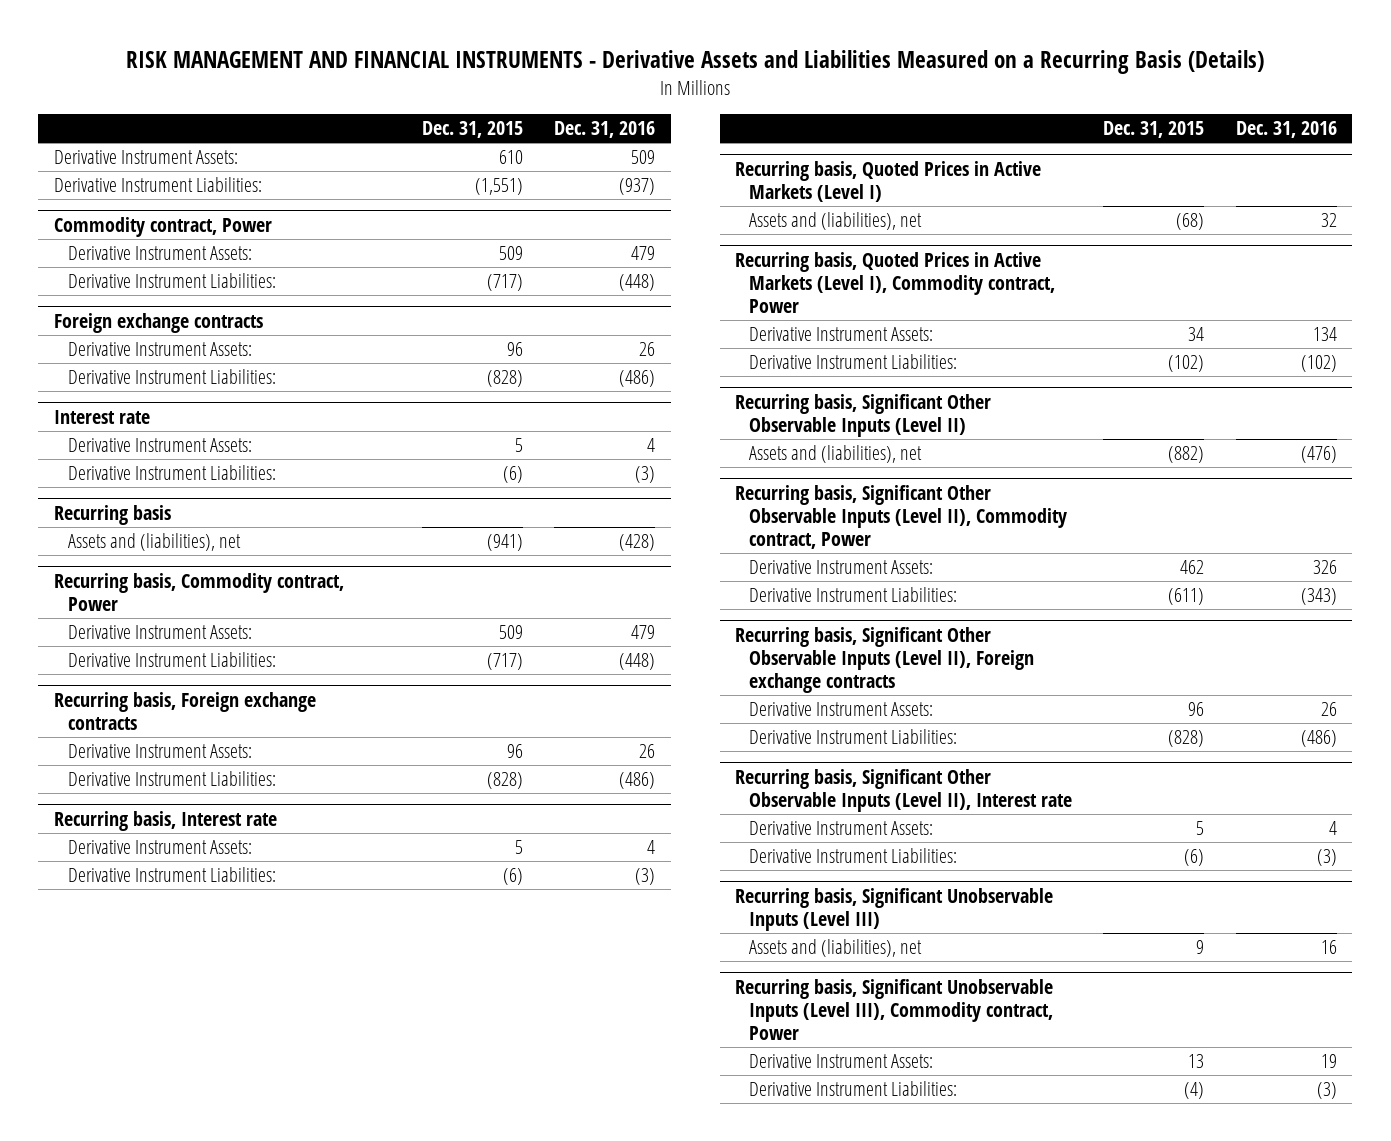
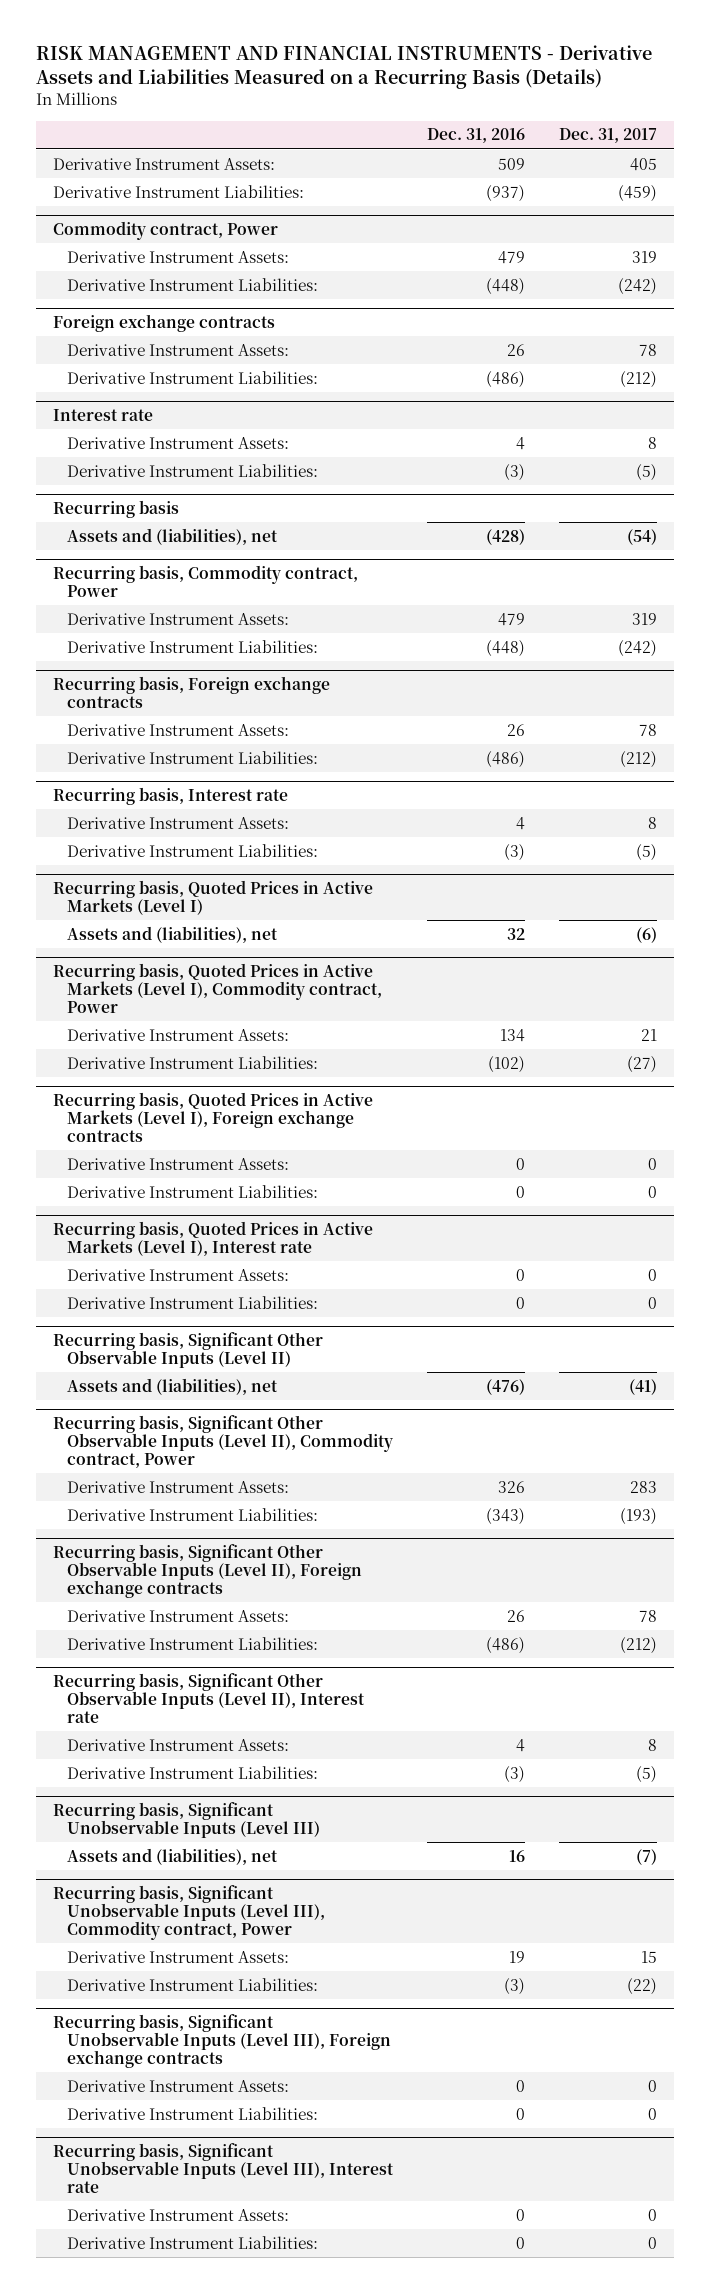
[422,120,524,138] Dec. 31, 2015 -> none
none -> [558,128,657,144] Dec. 31, 2017
none -> [52,1091,373,1143] Recurring basis, Quoted Prices in Active Markets (Level I), Foreign exchange contracts
none -> [66,1157,289,1170] Derivative Instrument Assets:
none -> [66,1184,318,1198] Derivative Instrument Liabilities:
none -> [52,1220,373,1256] Recurring basis, Quoted Prices in Active Markets (Level I), Interest rate
none -> [66,1268,289,1281] Derivative Instrument Assets:
none -> [66,1295,318,1309] Derivative Instrument Liabilities:
none -> [52,2013,391,2069] Recurring basis, Significant Unobservable Inputs (Level III), Foreign exchange contracts
none -> [66,2079,289,2092] Derivative Instrument Assets:
none -> [66,2106,318,2120] Derivative Instrument Liabilities:
none -> [52,2142,394,2194] Recurring basis, Significant Unobservable Inputs (Level III), Interest rate
none -> [66,2208,289,2221] Derivative Instrument Assets:
none -> [66,2235,318,2249] Derivative Instrument Liabilities:

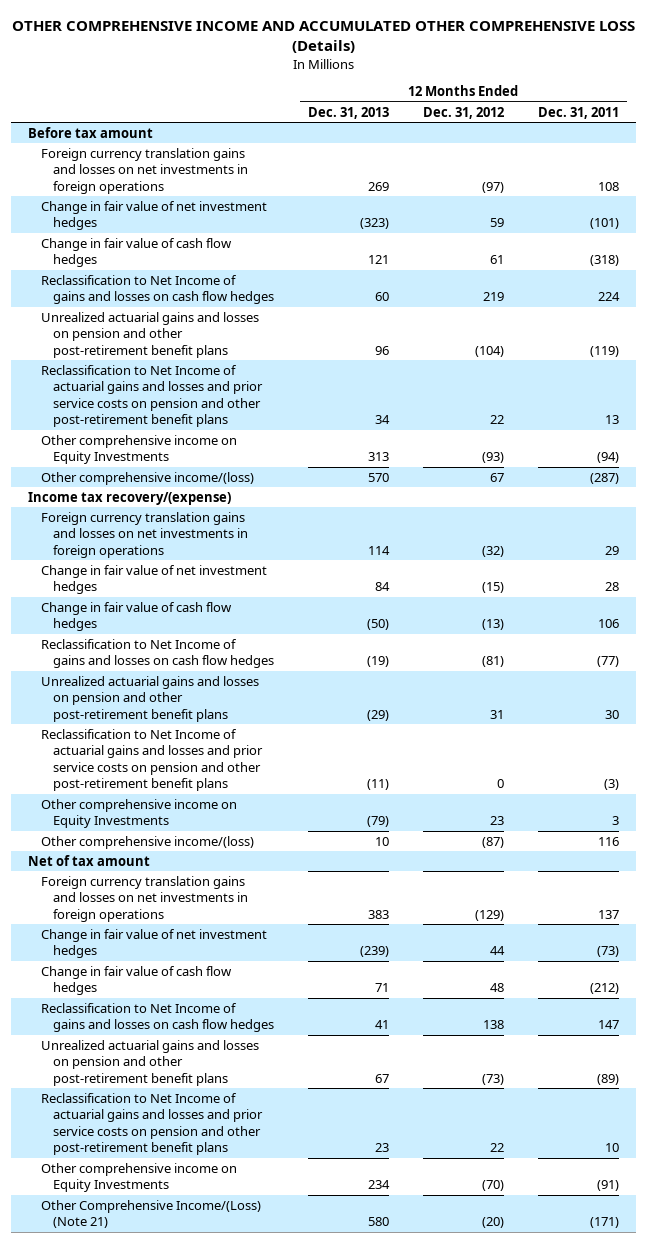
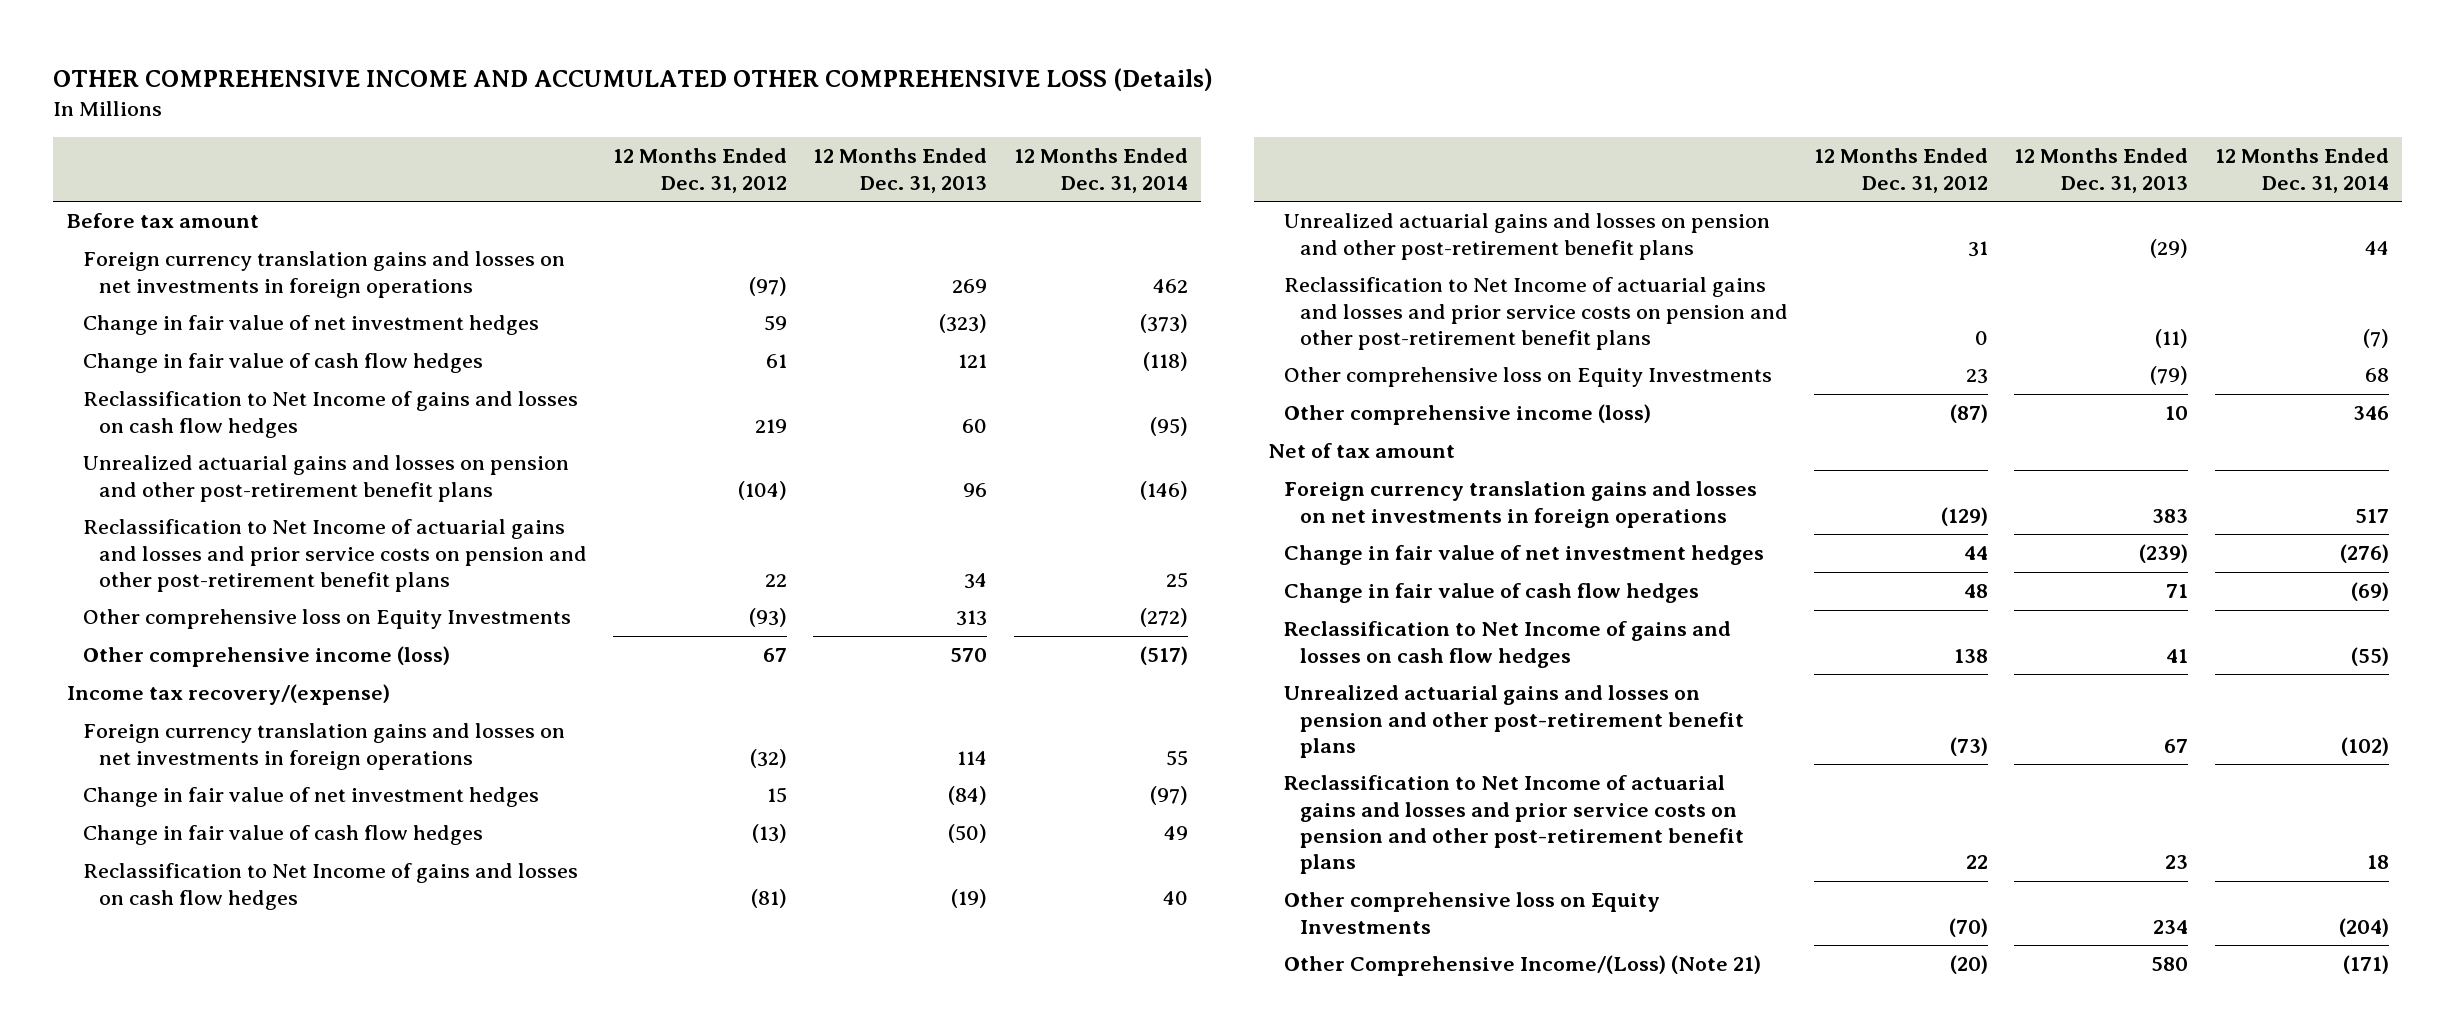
[537,106,619,119] Dec. 31, 2011 -> none
none -> [1013,148,1188,193] 12 Months Ended Dec. 31, 2014
[40,434,237,465] Other comprehensive income on Equity Investments -> [82,609,571,630] Other comprehensive loss on Equity Investments
[40,471,254,485] Other comprehensive income/(loss) -> [82,646,450,668] Other comprehensive income (loss)
[375,582,391,592] 84 -> [948,786,988,806] (84)
[481,582,504,594] (15) -> [767,787,788,804] 15
[40,798,237,829] Other comprehensive income on Equity Investments -> [1283,367,1772,388] Other comprehensive loss on Equity Investments
[40,835,254,849] Other comprehensive income/(loss) -> [1283,404,1651,426] Other comprehensive income (loss)
[40,1162,237,1193] Other comprehensive income on Equity Investments -> [1283,892,1660,934] Other comprehensive loss on Equity Investments

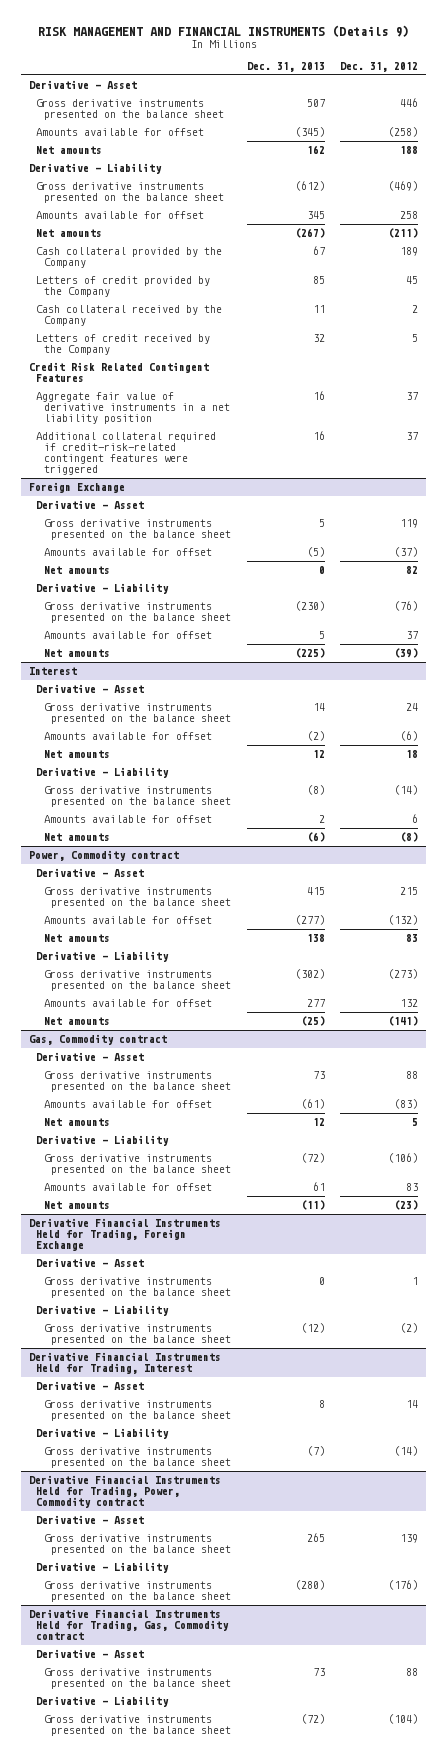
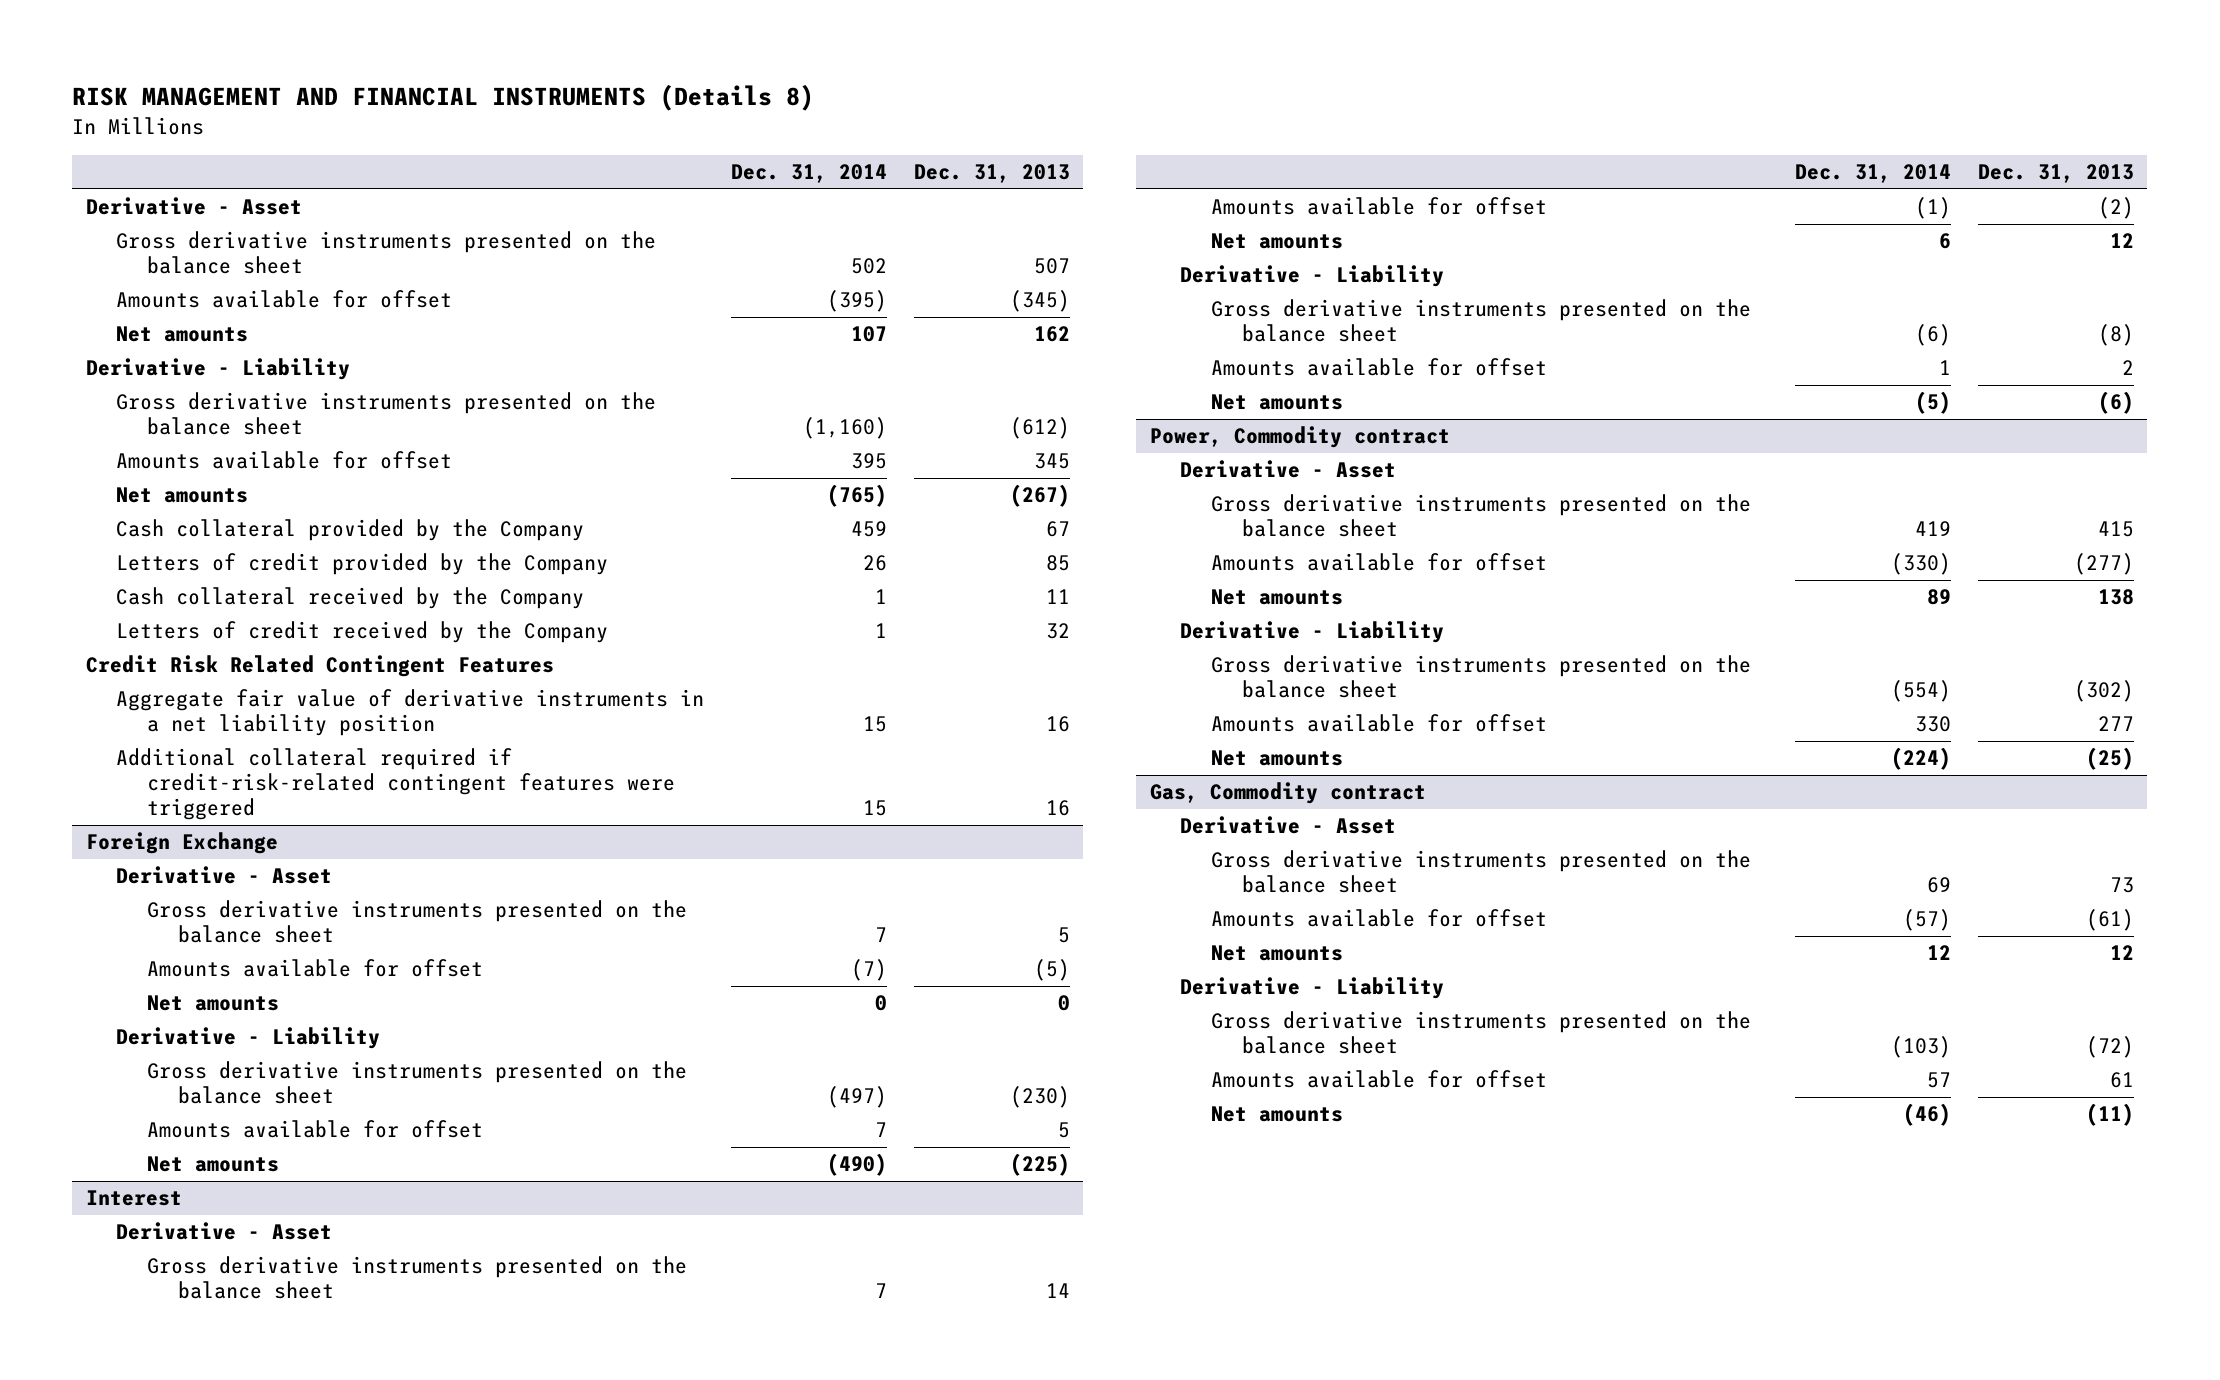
[37,24,409,37] RISK MANAGEMENT AND FINANCIAL INSTRUMENTS (Details 9) -> [72,84,815,112] RISK MANAGEMENT AND FINANCIAL INSTRUMENTS (Details 8)
[340,62,419,73] Dec. 31, 2012 -> none
none -> [731,164,888,184] Dec. 31, 2014
[29,1218,222,1252] Derivative Financial Instruments Held for Trading, Foreign Exchange -> none
[36,1258,145,1268] Derivative - Asset -> none
[43,1277,232,1299] Gross derivative instruments presented on the balance sheet -> none
[36,1305,170,1317] Derivative - Liability -> none
[43,1324,232,1346] Gross derivative instruments presented on the balance sheet -> none
[29,1352,222,1375] Derivative Financial Instruments Held for Trading, Interest -> none
[36,1381,145,1391] Derivative - Asset -> none
[43,1400,232,1422] Gross derivative instruments presented on the balance sheet -> none
[36,1428,170,1440] Derivative - Liability -> none
[43,1447,232,1469] Gross derivative instruments presented on the balance sheet -> none
[29,1475,222,1509] Derivative Financial Instruments Held for Trading, Power, Commodity contract -> none
[36,1515,145,1525] Derivative - Asset -> none
[43,1534,232,1556] Gross derivative instruments presented on the balance sheet -> none
[36,1562,170,1574] Derivative - Liability -> none
[43,1581,232,1603] Gross derivative instruments presented on the balance sheet -> none
[29,1609,230,1641] Derivative Financial Instruments Held for Trading, Gas, Commodity contract -> none
[36,1649,145,1659] Derivative - Asset -> none
[43,1668,232,1690] Gross derivative instruments presented on the balance sheet -> none
[36,1696,170,1708] Derivative - Liability -> none
[43,1715,232,1737] Gross derivative instruments presented on the balance sheet -> none

